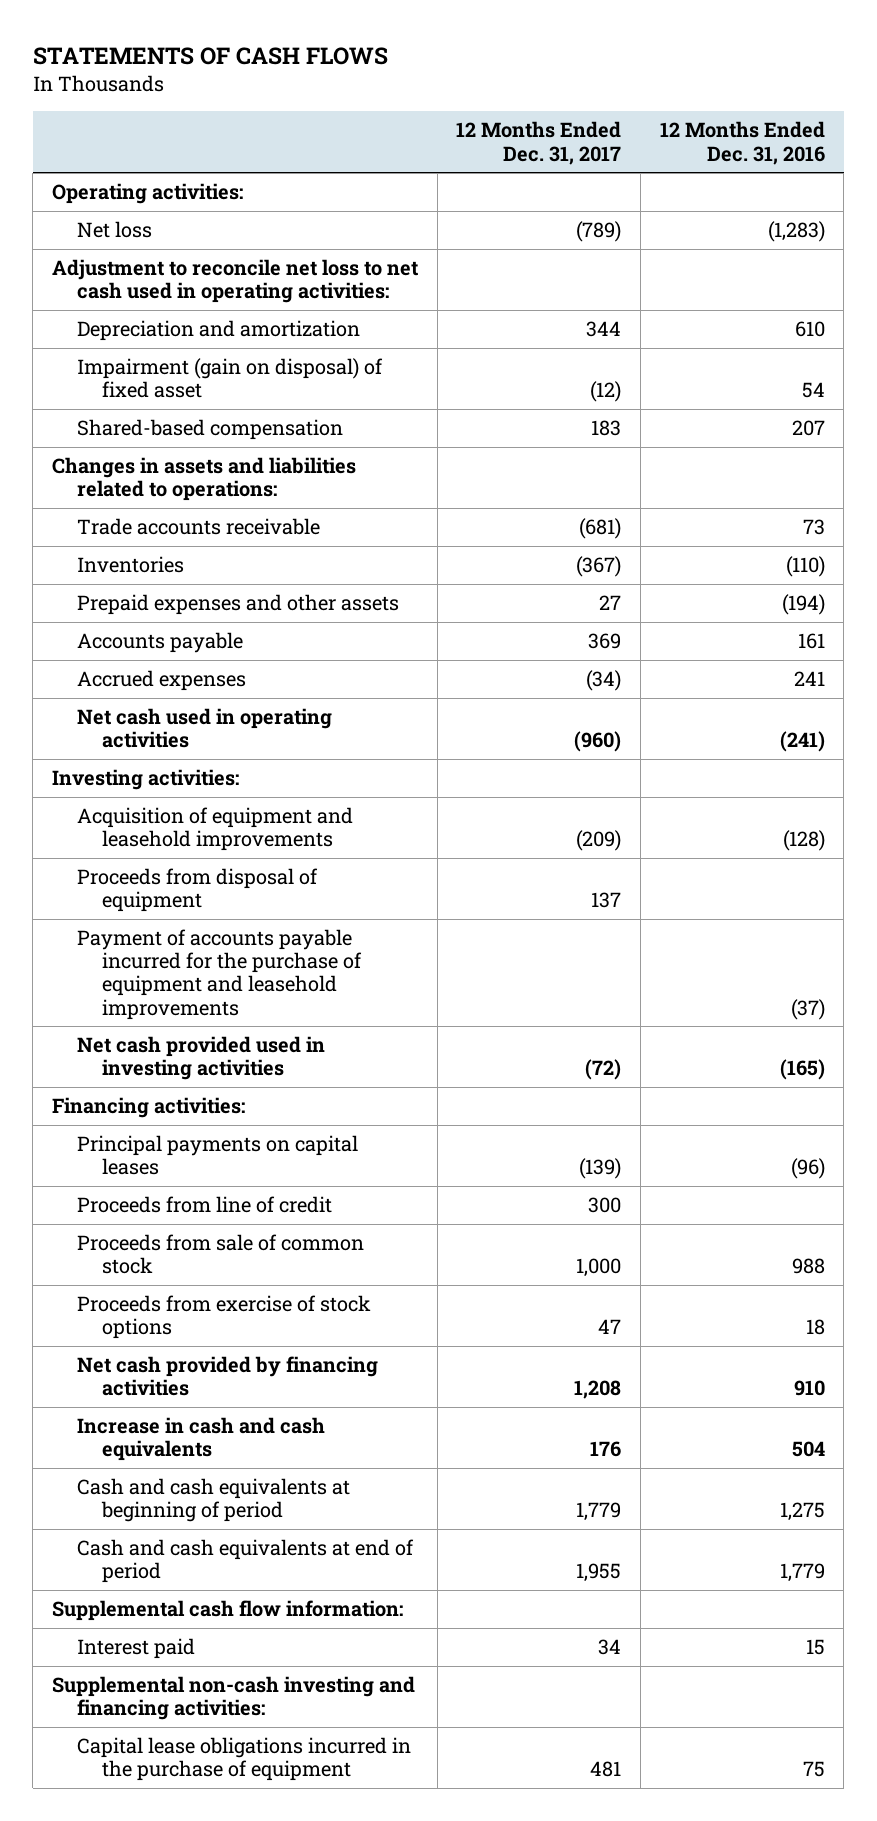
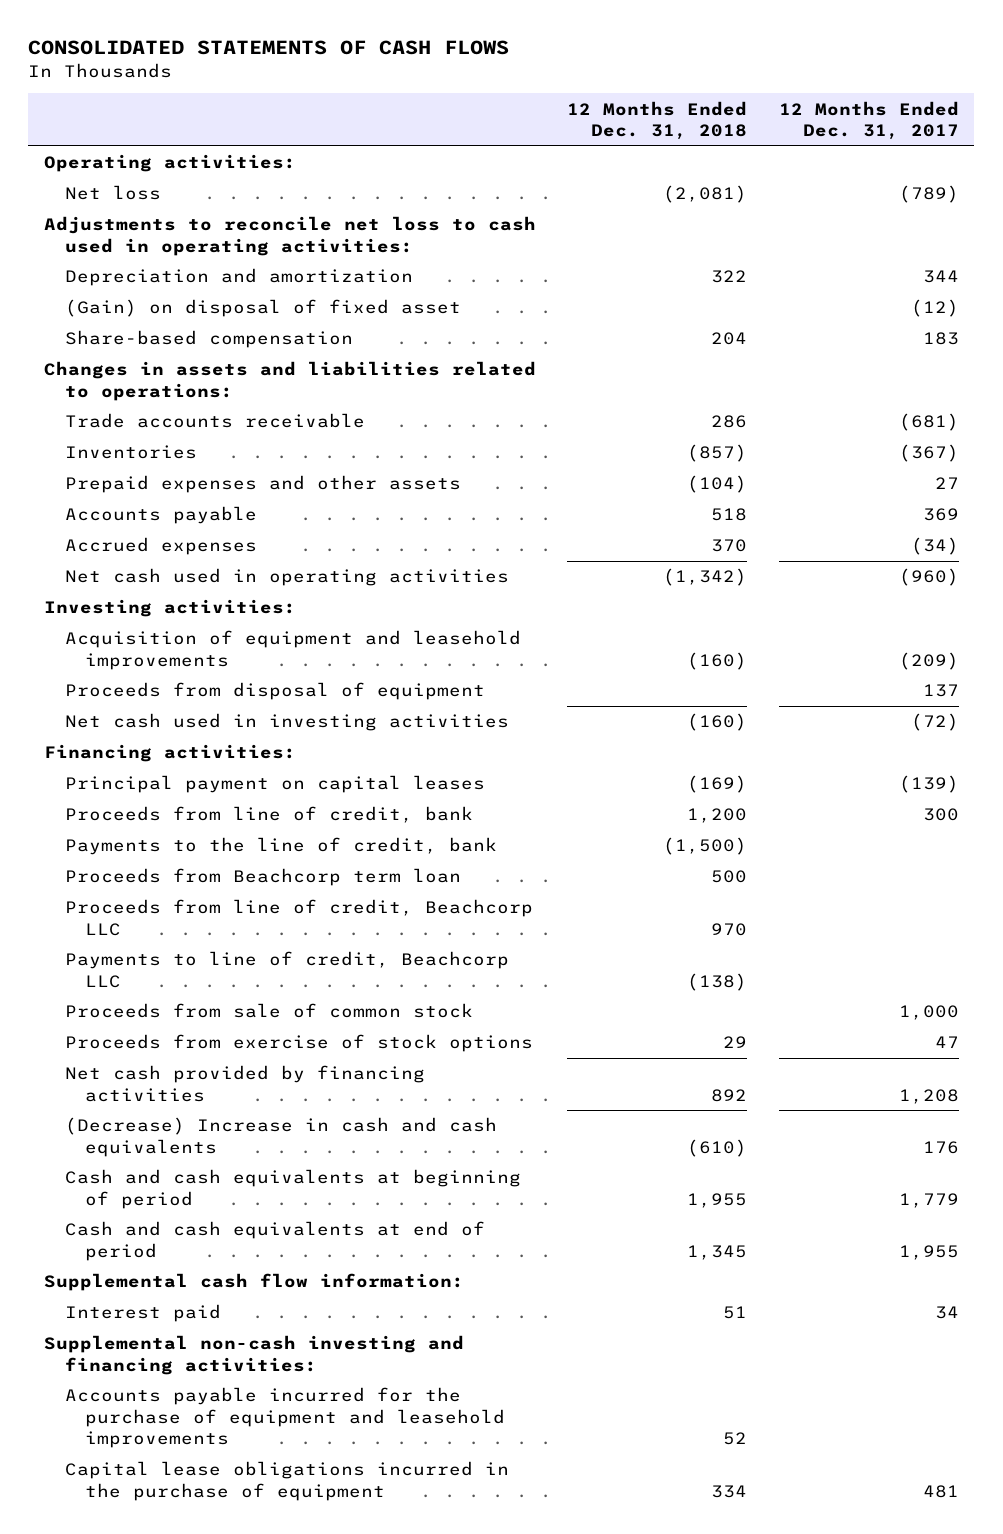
[32,46,388,65] STATEMENTS OF CASH FLOWS -> [28,40,510,56] CONSOLIDATED STATEMENTS OF CASH FLOWS
[659,121,825,165] 12 Months Ended Dec. 31, 2016 -> none
none -> [567,100,748,141] 12 Months Ended Dec. 31, 2018
[51,259,418,304] Adjustment to reconcile net loss to net cash used in operating activities: -> [43,216,536,256] Adjustments to reconcile net loss to cash used in operating activities:
[76,358,383,399] Impairment (gain on disposal) of fixed asset -> [64,299,461,318] (Gain) on disposal of fixed asset
[76,419,343,441] Shared-based compensation -> [64,330,353,349] Share-based compensation
[76,929,362,1020] Payment of accounts payable incurred for the purchase of equipment and leasehold improvements -> none
[76,1036,325,1081] Net cash provided used in investing activities -> [64,713,509,732] Net cash used in investing activities
[76,1135,358,1176] Principal payments on capital leases -> [64,775,485,794] Principal payment on capital leases
[76,1196,332,1214] Proceeds from line of credit -> [64,806,473,824] Proceeds from line of credit, bank
none -> [64,837,497,856] Payments to the line of credit, bank
none -> [64,868,461,887] Proceeds from Beachcorp term loan
none -> [64,899,533,936] Proceeds from line of credit, Beachcorp LLC
none -> [64,951,509,988] Payments to line of credit, Beachcorp LLC
[76,1417,325,1462] Increase in cash and cash equivalents -> [64,1117,497,1157] (Decrease) Increase in cash and cash equivalents
none -> [64,1387,506,1448] Accounts payable incurred for the purchase of equipment and leasehold improvements

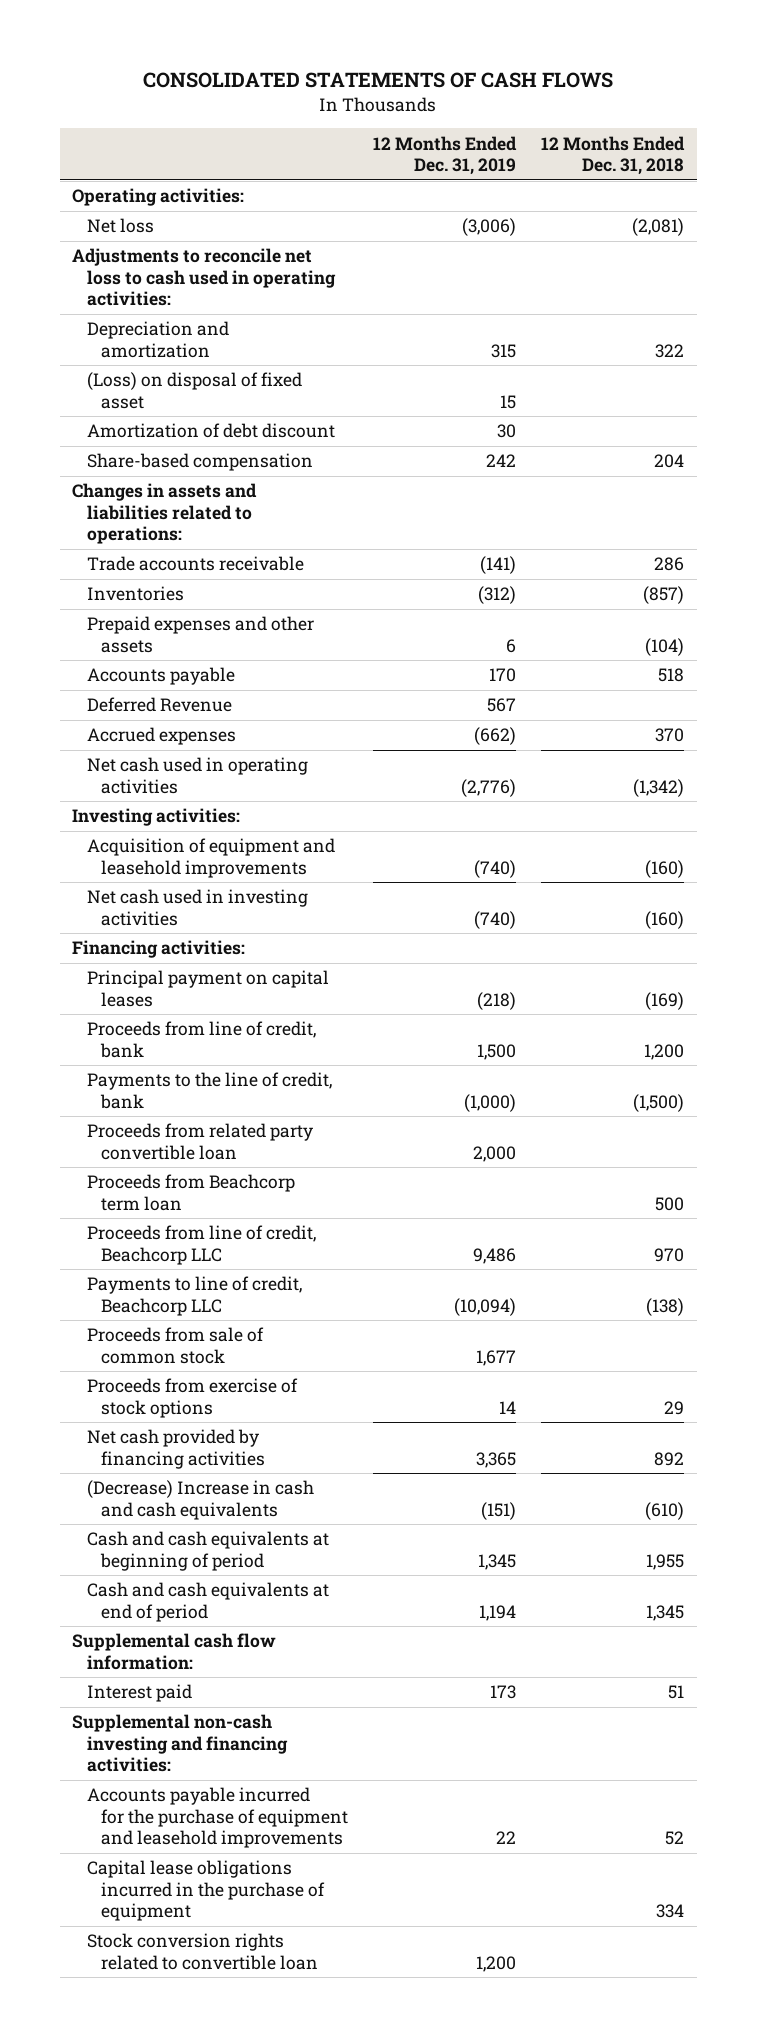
[778,100,959,141] 12 Months Ended Dec. 31, 2017 -> none
none -> [373,135,518,175] 12 Months Ended Dec. 31, 2019
[64,299,461,318] (Gain) on disposal of fixed asset -> [86,372,302,409] (Loss) on disposal of fixed asset
none -> [86,423,335,439] Amortization of debt discount
none -> [86,697,232,713] Deferred Revenue
[64,682,485,701] Proceeds from disposal of equipment -> none
none -> [86,1123,313,1160] Proceeds from related party convertible loan
none -> [86,1933,319,1970] Stock conversion rights related to convertible loan

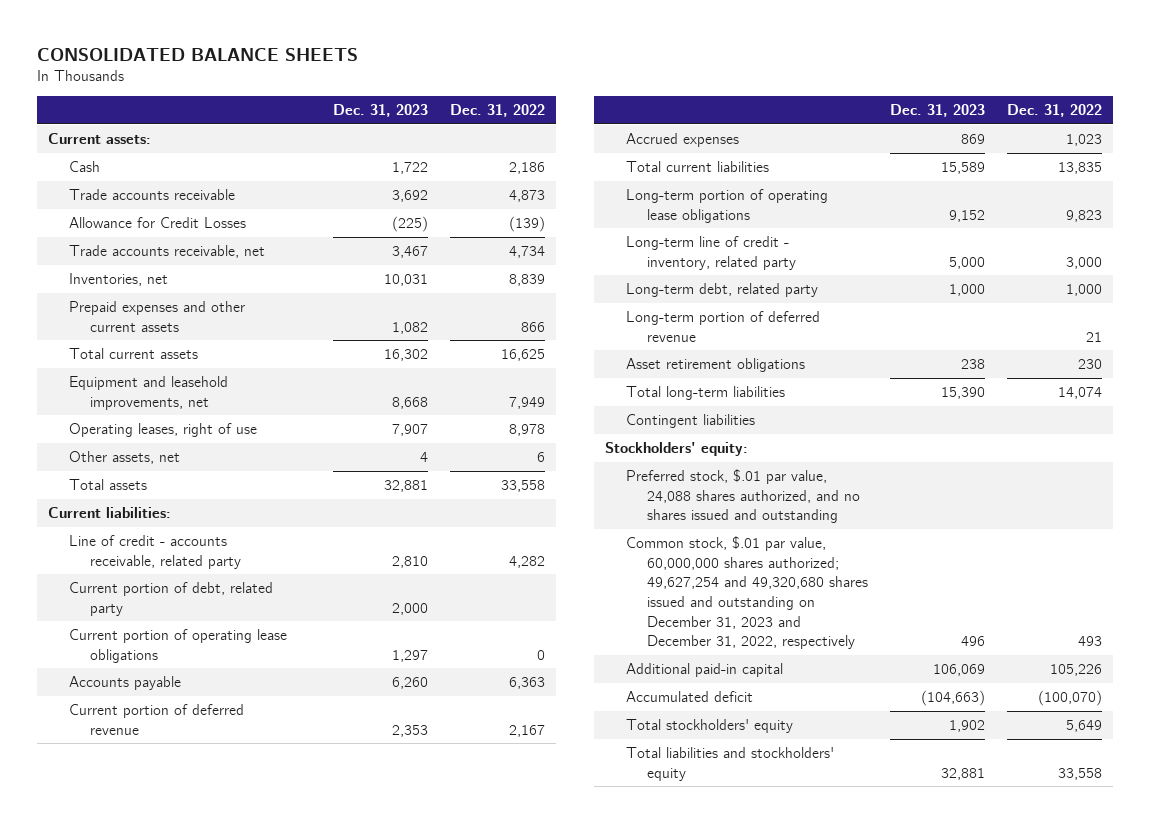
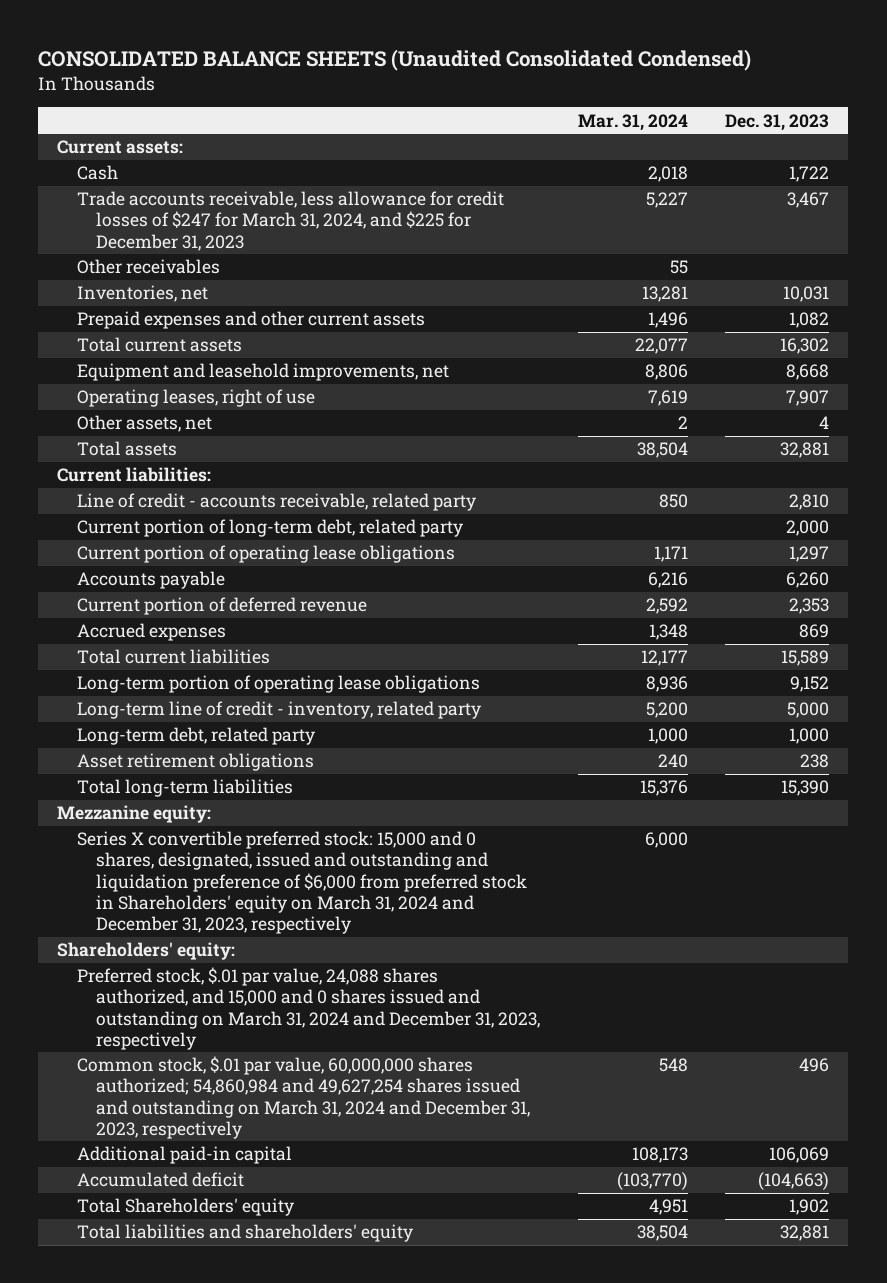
[37,47,359,61] CONSOLIDATED BALANCE SHEETS -> [38,48,752,71] CONSOLIDATED BALANCE SHEETS (Unaudited Consolidated Condensed)
[450,104,546,118] Dec. 31, 2022 -> none
none -> [577,113,688,131] Mar. 31, 2024
[69,189,236,201] Trade accounts receivable -> none
[69,217,247,229] Allowance for Credit Losses -> none
[69,245,266,259] Trade accounts receivable, net -> [76,191,504,251] Trade accounts receivable, less allowance for credit losses of $247 for March 31, 2024, and $225 for December 31, 2023
none -> [76,259,220,275] Other receivables
[69,582,274,616] Current portion of debt, related party -> [76,519,463,538] Current portion of long-term debt, related party
[626,311,821,342] Long-term portion of deferred revenue -> none
[626,414,756,429] Contingent liabilities -> none
none -> [57,805,212,824] Mezzanine equity:
none -> [76,831,528,935] Series X convertible preferred stock: 15,000 and 0 shares, designated, issued and outstanding and liquidation preference of $6,000 from preferred stock in Shareholders' equity on March 31, 2024 and December 31, 2023, respectively
[605,442,749,457] Stockholders' equity: -> [57,942,236,961] Shareholders' equity:
[626,469,861,524] Preferred stock, $.01 par value, 24,088 shares authorized, and no shares issued and outstanding -> [76,967,541,1050] Preferred stock, $.01 par value, 24,088 shares authorized, and 15,000 and 0 shares issued and outstanding on March 31, 2024 and December 31, 2023, respectively
[626,536,869,650] Common stock, $.01 par value, 60,000,000 shares authorized; 49,627,254 and 49,320,680 shares issued and outstanding on December 31, 2023 and December 31, 2022, respectively -> [76,1056,531,1139] Common stock, $.01 par value, 60,000,000 shares authorized; 54,860,984 and 49,627,254 shares issued and outstanding on March 31, 2024 and December 31, 2023, respectively
[626,719,794,734] Total stockholders' equity -> [76,1198,294,1217] Total Shareholders' equity
[626,747,835,781] Total liabilities and stockholders' equity -> [76,1224,413,1243] Total liabilities and shareholders' equity

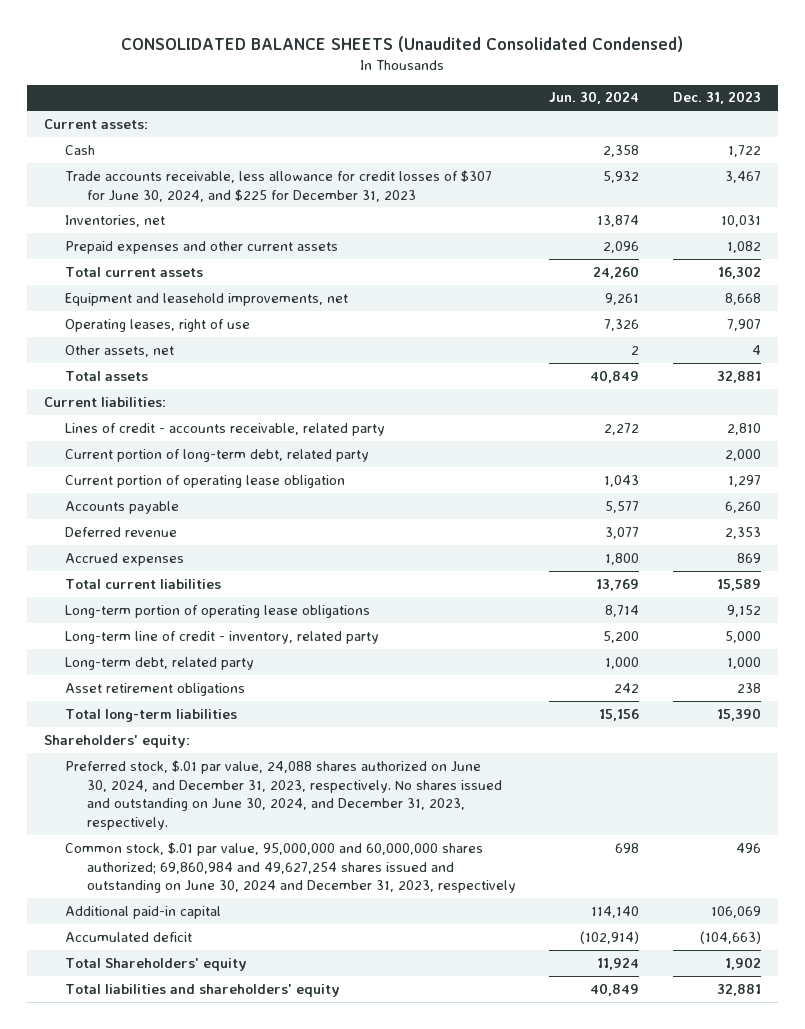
[577,113,688,131] Mar. 31, 2024 -> none
none -> [549,91,640,105] Jun. 30, 2024
[76,259,220,275] Other receivables -> none
[76,191,504,251] Trade accounts receivable, less allowance for credit losses of $247 for March 31, 2024, and $225 for December 31, 2023 -> [65,169,493,202] Trade accounts receivable, less allowance for credit losses of $307 for June 30, 2024, and $225 for December 31, 2023
[76,493,476,512] Line of credit - accounts receivable, related party -> [65,422,386,436] Lines of credit - accounts receivable, related party
[76,545,455,564] Current portion of operating lease obligations -> [65,474,346,488] Current portion of operating lease obligation
[76,597,367,616] Current portion of deferred revenue -> [65,526,178,537] Deferred revenue
[57,805,212,824] Mezzanine equity: -> none
[76,831,528,935] Series X convertible preferred stock: 15,000 and 0 shares, designated, issued and outstanding and liquidation preference of $6,000 from preferred stock in Shareholders' equity on March 31, 2024 and December 31, 2023, respectively -> none
[76,967,541,1050] Preferred stock, $.01 par value, 24,088 shares authorized, and 15,000 and 0 shares issued and outstanding on March 31, 2024 and December 31, 2023, respectively -> [65,759,502,830] Preferred stock, $.01 par value, 24,088 shares authorized on June 30, 2024, and December 31, 2023, respectively. No shares issued and outstanding on June 30, 2024, and December 31, 2023, respectively.
[76,1056,531,1139] Common stock, $.01 par value, 60,000,000 shares authorized; 54,860,984 and 49,627,254 shares issued and outstanding on March 31, 2024 and December 31, 2023, respectively -> [65,841,516,894] Common stock, $.01 par value, 95,000,000 and 60,000,000 shares authorized; 69,860,984 and 49,627,254 shares issued and outstanding on June 30, 2024 and December 31, 2023, respectively

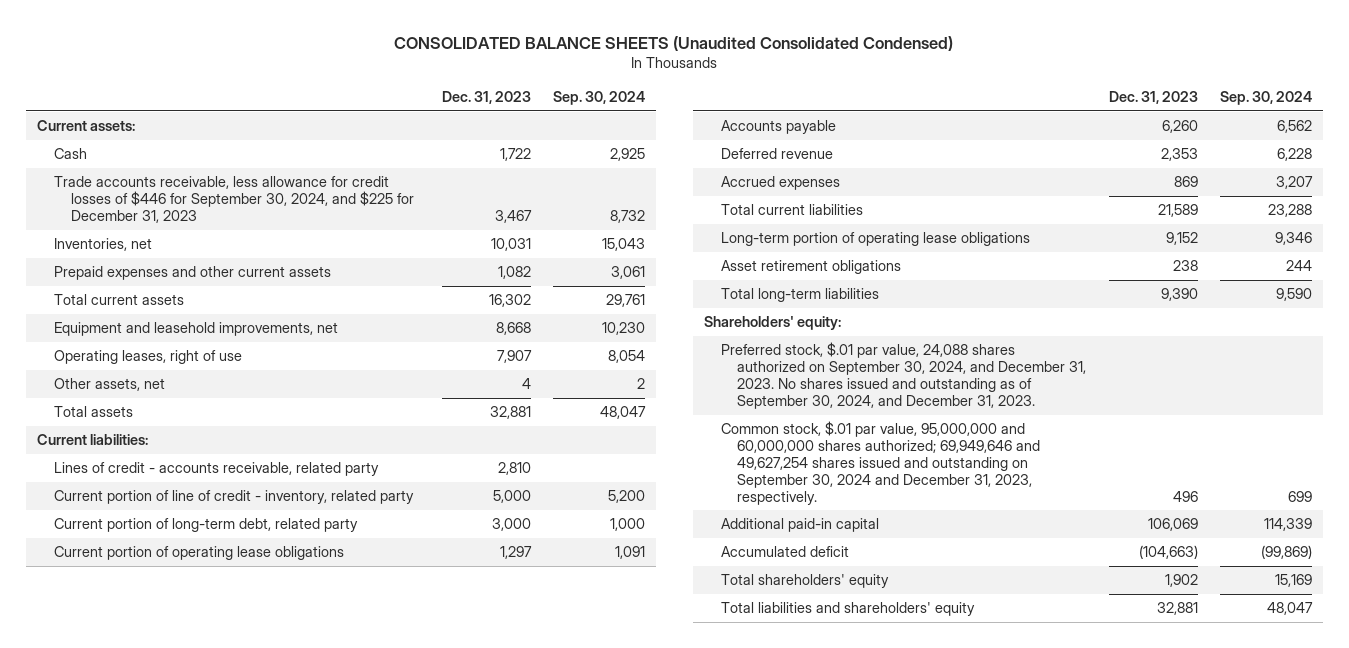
[549,91,640,105] Jun. 30, 2024 -> none
none -> [553,91,646,106] Sep. 30, 2024
[65,169,493,202] Trade accounts receivable, less allowance for credit losses of $307 for June 30, 2024, and $225 for December 31, 2023 -> [54,176,414,224] Trade accounts receivable, less allowance for credit losses of $446 for September 30, 2024, and $225 for December 31, 2023
none -> [54,490,415,505] Current portion of line of credit - inventory, related party
[724,448,761,461] 2,000 -> [492,518,532,532] 3,000
[65,474,346,488] Current portion of operating lease obligation -> [54,546,345,561] Current portion of operating lease obligations
[716,578,761,591] 15,589 -> [1157,204,1198,218] 21,589
[65,630,380,644] Long-term line of credit - inventory, related party -> none
[65,656,255,670] Long-term debt, related party -> none
[716,707,761,721] 15,390 -> [1160,288,1198,302] 9,390
[65,759,502,830] Preferred stock, $.01 par value, 24,088 shares authorized on June 30, 2024, and December 31, 2023, respectively. No shares issued and outstanding on June 30, 2024, and December 31, 2023, respectively. -> [720,342,1087,410] Preferred stock, $.01 par value, 24,088 shares authorized on September 30, 2024, and December 31, 2023. No shares issued and outstanding as of September 30, 2024, and December 31, 2023.
[65,841,516,894] Common stock, $.01 par value, 95,000,000 and 60,000,000 shares authorized; 69,860,984 and 49,627,254 shares issued and outstanding on June 30, 2024 and December 31, 2023, respectively -> [720,421,1041,505] Common stock, $.01 par value, 95,000,000 and 60,000,000 shares authorized; 69,949,646 and 49,627,254 shares issued and outstanding on September 30, 2024 and December 31, 2023, respectively.
[65,957,248,971] Total Shareholders' equity -> [720,574,889,589] Total shareholders' equity

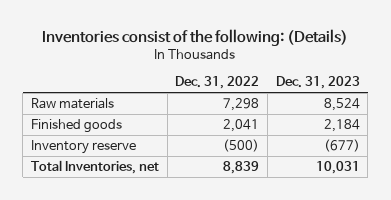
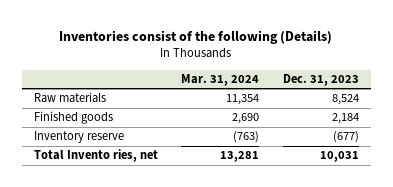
[42,28,349,46] Inventories consist of the following: (Details) -> [59,29,333,44] Inventories consist of the following (Details)
[175,76,260,90] Dec. 31, 2022 -> none
none -> [181,74,260,87] Mar. 31, 2024
[30,160,159,175] Total Inventories, net -> [33,149,158,163] Total Invento ries, net

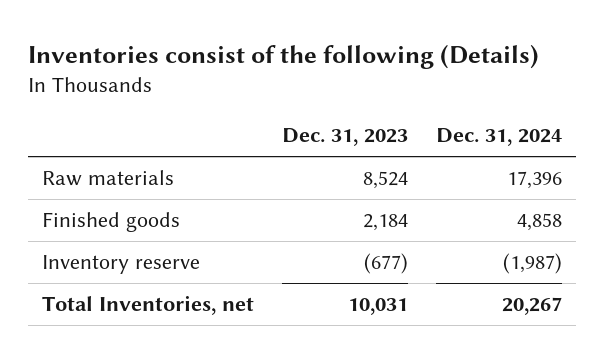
[181,74,260,87] Mar. 31, 2024 -> none
none -> [435,128,562,147] Dec. 31, 2024
[33,149,158,163] Total Invento ries, net -> [42,295,255,316] Total Inventories, net

